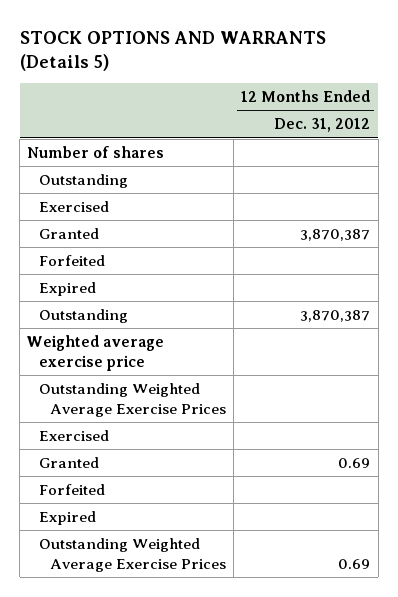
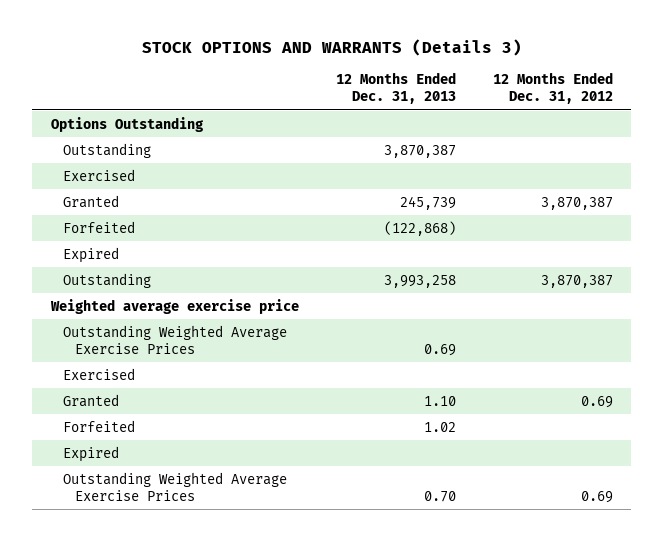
[19,30,326,71] STOCK OPTIONS AND WARRANTS (Details 5) -> [141,39,522,57] STOCK OPTIONS AND WARRANTS (Details 3)
none -> [335,72,456,105] 12 Months Ended Dec. 31, 2013
[27,145,165,158] Number of shares -> [50,116,204,132] Options Outstanding

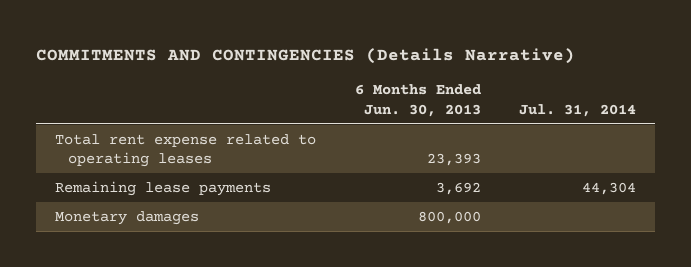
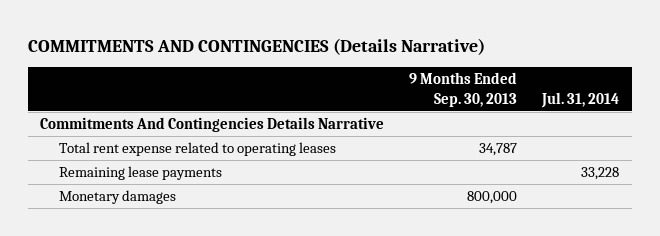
[354,84,481,117] 6 Months Ended Jun. 30, 2013 -> none
none -> [409,72,518,107] 9 Months Ended Sep. 30, 2013
none -> [40,117,385,133] Commitments And Contingencies Details Narrative
[581,181,636,195] 44,304 -> [581,167,620,181] 33,228

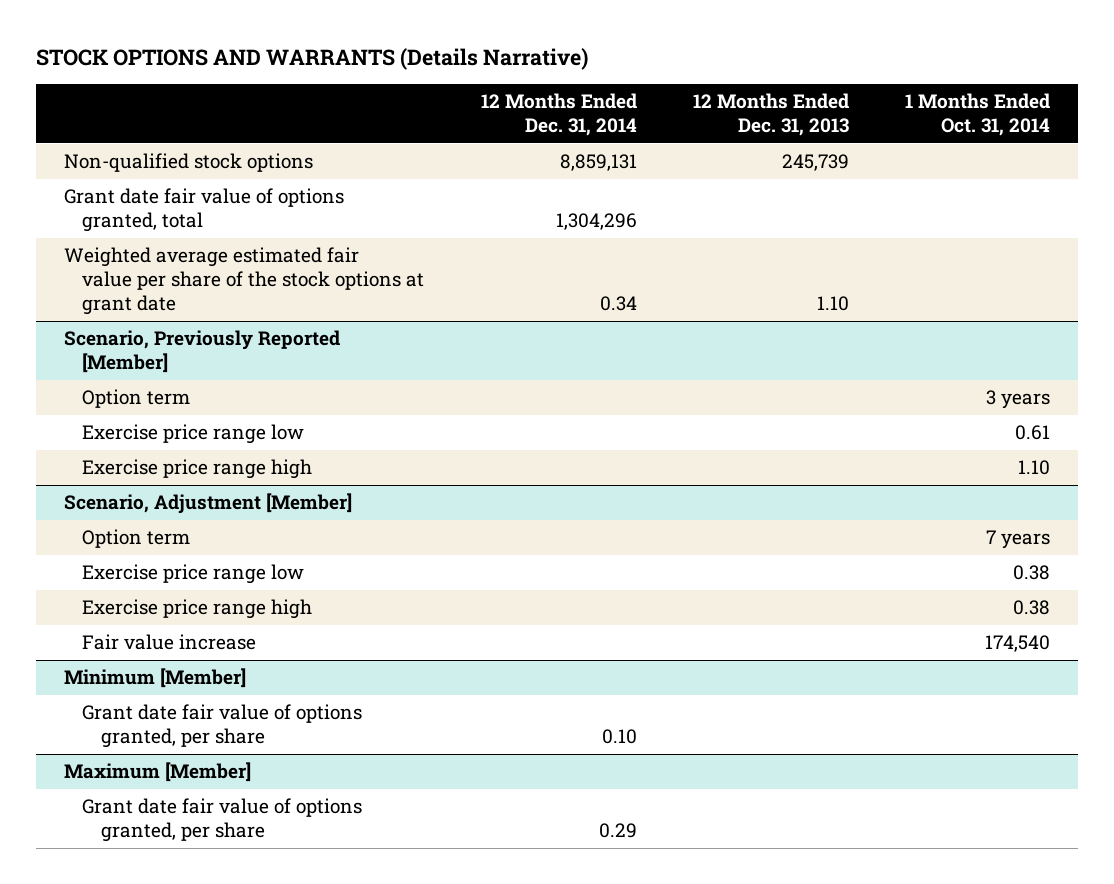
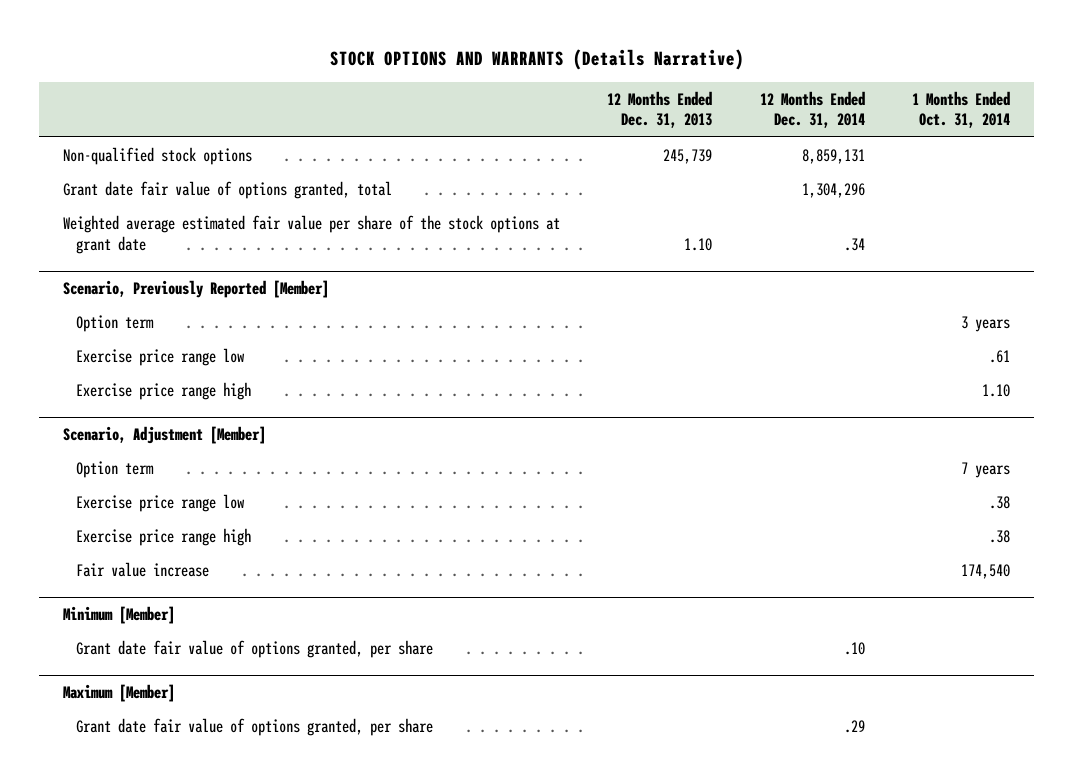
[599,296,637,312] 0.34 -> [843,237,865,251] .34
[1014,425,1050,441] 0.61 -> [989,349,1011,363] .61
[1012,565,1050,581] 0.38 -> [989,495,1011,509] .38
[1012,600,1050,616] 0.38 -> [989,529,1011,543] .38
[601,729,637,745] 0.10 -> [843,641,865,655] .10
[598,823,637,839] 0.29 -> [843,719,865,733] .29

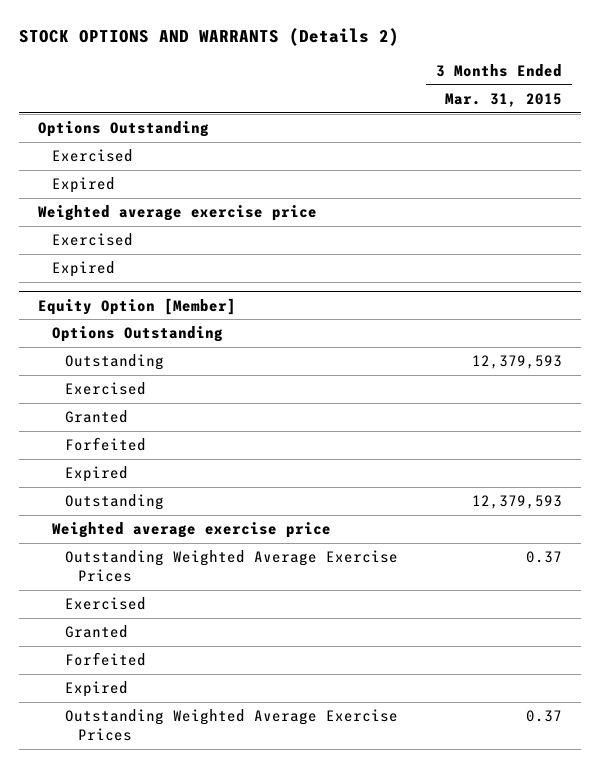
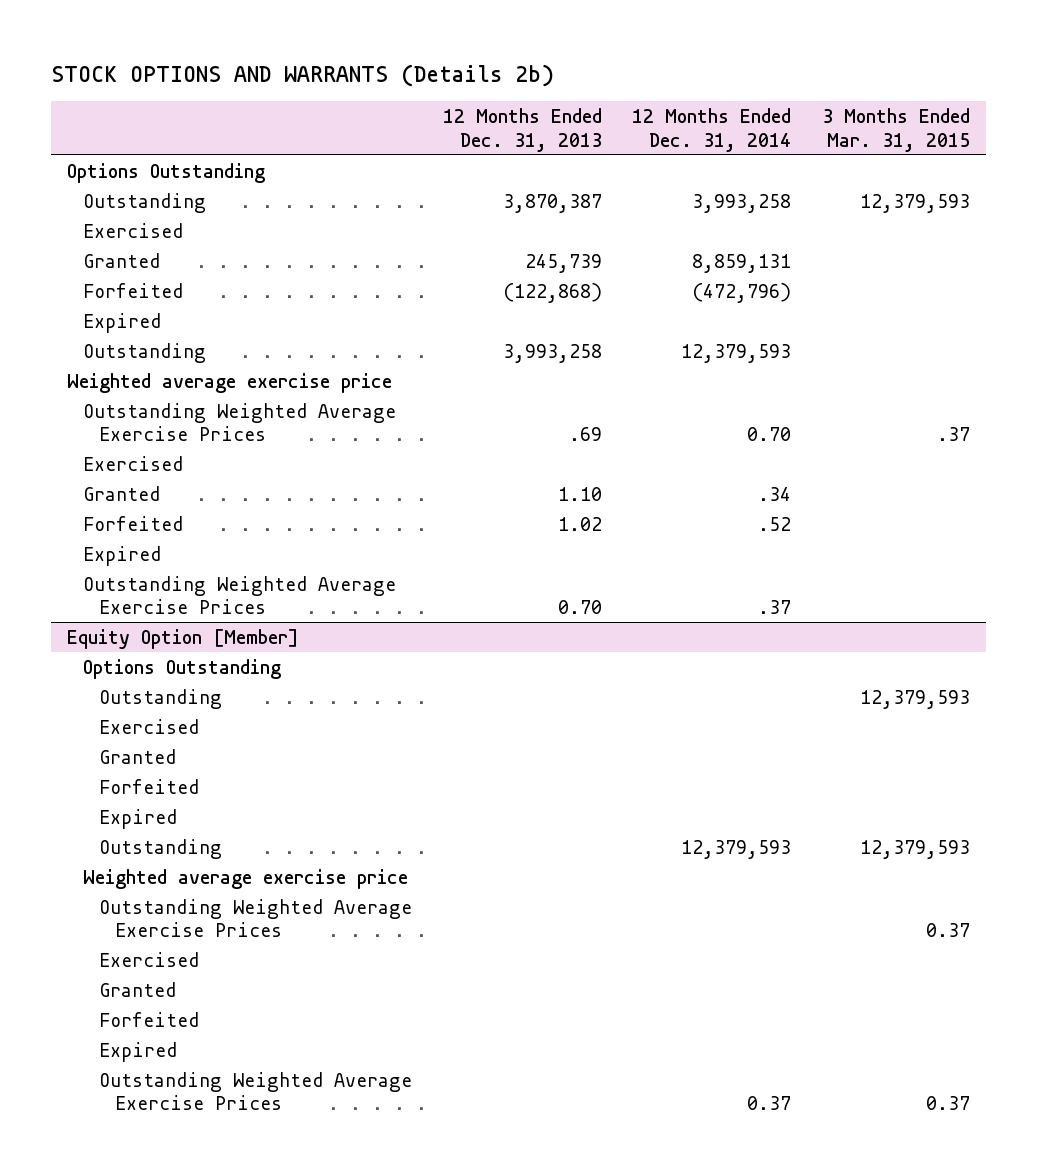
[19,28,400,47] STOCK OPTIONS AND WARRANTS (Details 2) -> [51,63,555,87] STOCK OPTIONS AND WARRANTS (Details 2b)
none -> [442,108,602,152] 12 Months Ended Dec. 31, 2013
none -> [632,108,792,152] 12 Months Ended Dec. 31, 2014
none -> [82,192,206,213] Outstanding
none -> [82,252,160,268] Granted
none -> [82,282,183,298] Forfeited
none -> [82,342,206,363] Outstanding
none -> [82,402,396,442] Outstanding Weighted Average Exercise Prices
none -> [82,485,160,501] Granted
none -> [82,515,183,531] Forfeited
none -> [82,575,396,615] Outstanding Weighted Average Exercise Prices

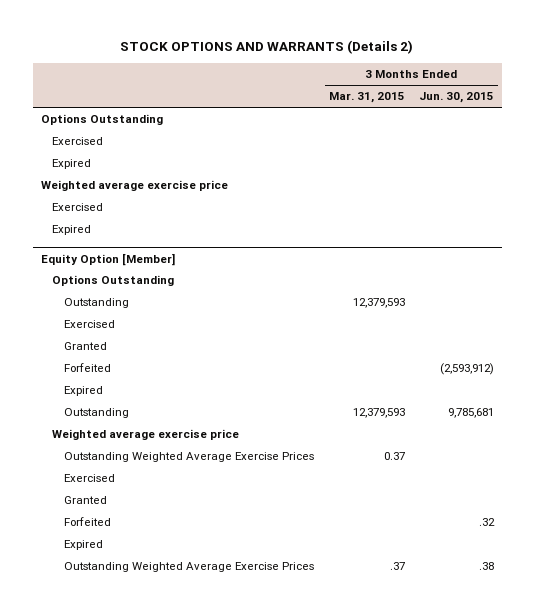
[51,63,555,87] STOCK OPTIONS AND WARRANTS (Details 2b) -> [120,40,414,55] STOCK OPTIONS AND WARRANTS (Details 2)
[442,108,602,152] 12 Months Ended Dec. 31, 2013 -> none
[632,108,792,152] 12 Months Ended Dec. 31, 2014 -> none
none -> [419,92,495,104] Jun. 30, 2015
[82,192,206,213] Outstanding -> none
[82,252,160,268] Granted -> none
[82,282,183,298] Forfeited -> none
[82,342,206,363] Outstanding -> none
[82,402,396,442] Outstanding Weighted Average Exercise Prices -> none
[82,485,160,501] Granted -> none
[82,515,183,531] Forfeited -> none
[82,575,396,615] Outstanding Weighted Average Exercise Prices -> none
[926,1096,971,1111] 0.37 -> [389,562,405,571] .37

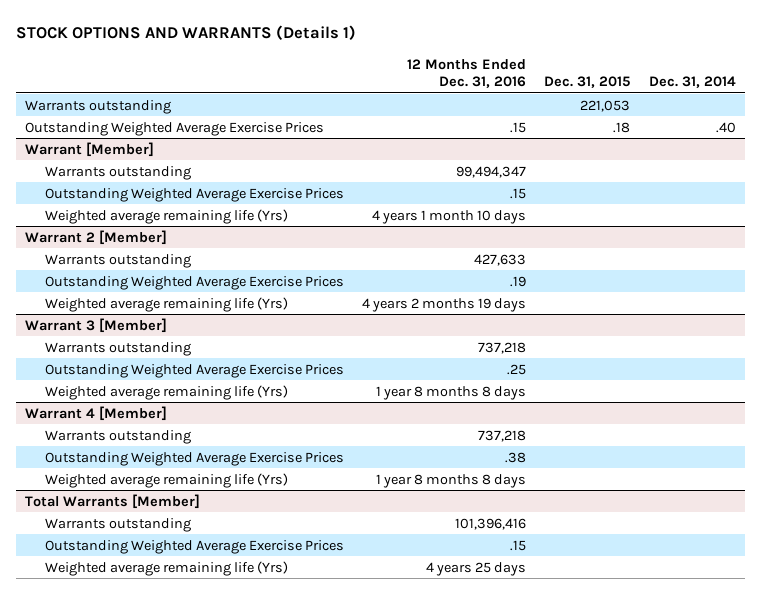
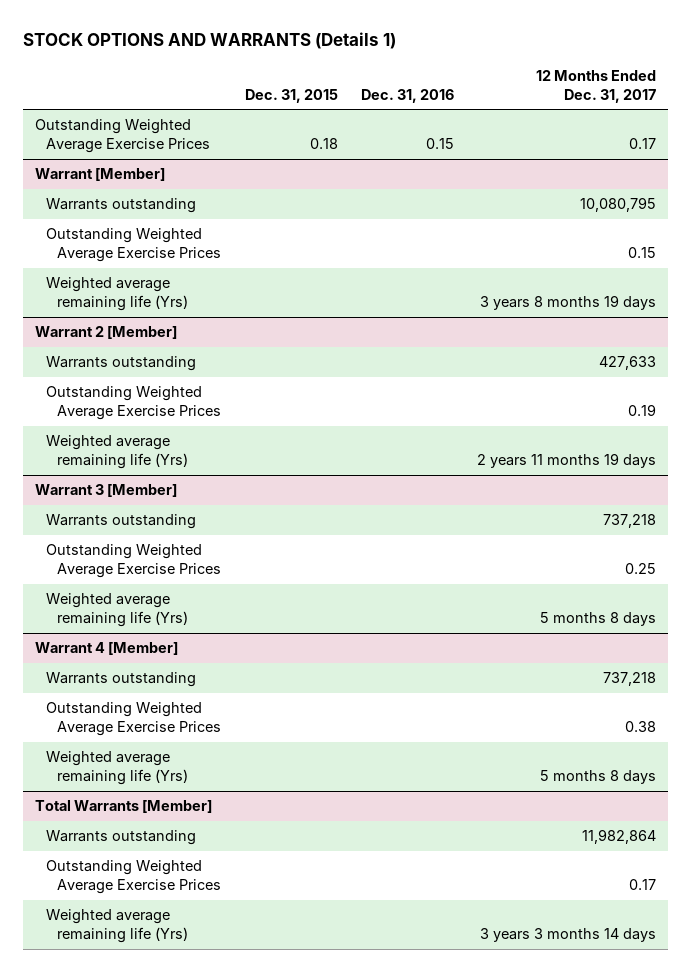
[407,58,527,88] 12 Months Ended Dec. 31, 2016 -> none
[648,75,736,88] Dec. 31, 2014 -> none
none -> [360,88,454,103] Dec. 31, 2016
none -> [535,69,656,103] 12 Months Ended Dec. 31, 2017
[25,99,172,114] Warrants outstanding -> none
[613,121,631,133] .18 -> [309,138,338,150] 0.18

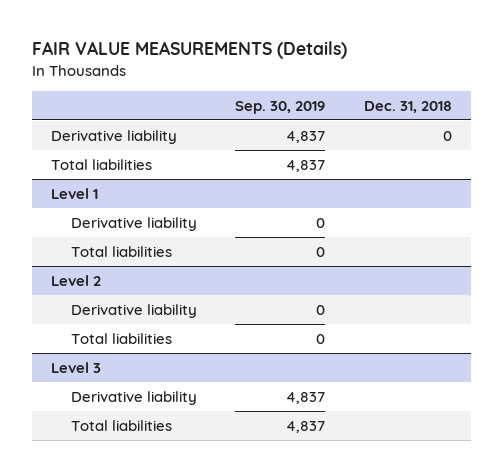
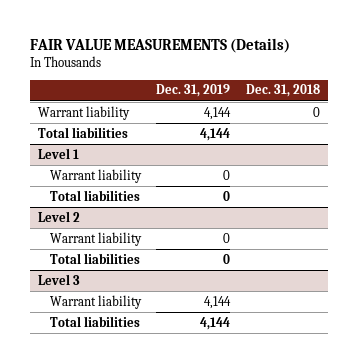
[235,100,326,114] Sep. 30, 2019 -> none
none -> [156,84,231,98] Dec. 31, 2019
[51,129,178,144] Derivative liability -> [37,105,130,120] Warrant liability
[70,216,197,231] Derivative liability -> [49,168,142,183] Warrant liability
[70,303,197,318] Derivative liability -> [49,231,142,246] Warrant liability
[70,390,197,405] Derivative liability -> [49,294,142,309] Warrant liability

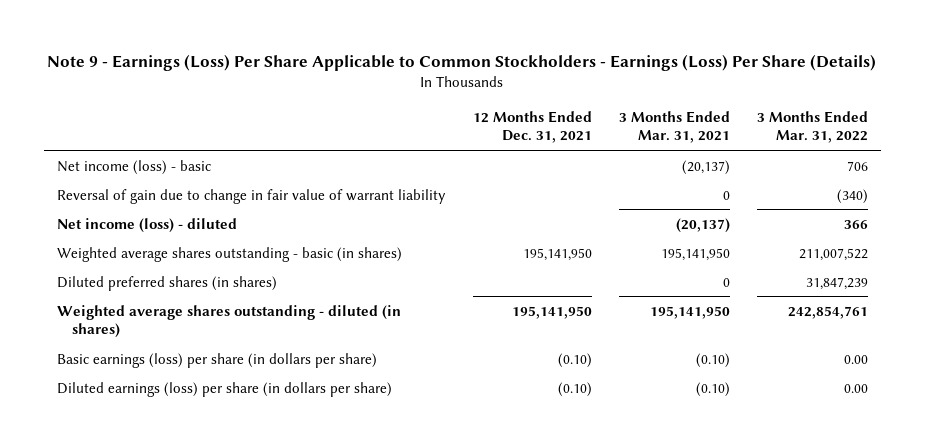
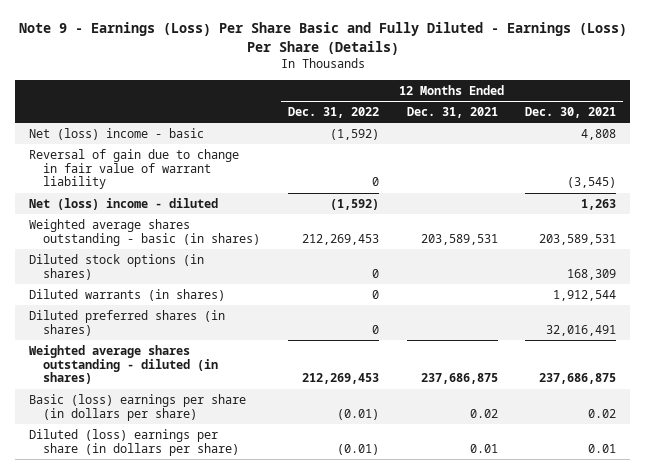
[47,53,877,71] Note 9 - Earnings (Loss) Per Share Applicable to Common Stockholders - Earnings (Loss) Per Share (Details) -> [18,22,627,55] Note 9 - Earnings (Loss) Per Share Basic and Fully Diluted - Earnings (Loss) Per Share (Details)
[618,110,730,144] 3 Months Ended Mar. 31, 2021 -> none
[756,110,868,144] 3 Months Ended Mar. 31, 2022 -> none
none -> [288,107,380,119] Dec. 31, 2022
none -> [525,107,617,119] Dec. 30, 2021
[57,159,212,175] Net income (loss) - basic -> [28,127,204,140] Net (loss) income - basic
[57,217,238,233] Net income (loss) - diluted -> [28,197,218,210] Net (loss) income - diluted
[522,247,592,261] 195,141,950 -> [420,233,498,245] 203,589,531
none -> [28,253,204,280] Diluted stock options (in shares)
none -> [28,288,225,301] Diluted warrants (in shares)
[511,305,592,319] 195,141,950 -> [420,373,498,385] 237,686,875
[57,352,378,368] Basic earnings (loss) per share (in dollars per share) -> [28,393,246,421] Basic (loss) earnings per share (in dollars per share)
[557,352,592,368] (0.10) -> [469,408,498,418] 0.02
[57,381,393,397] Diluted earnings (loss) per share (in dollars per share) -> [28,428,240,456] Diluted (loss) earnings per share (in dollars per share)
[557,381,592,397] (0.10) -> [469,443,498,453] 0.01

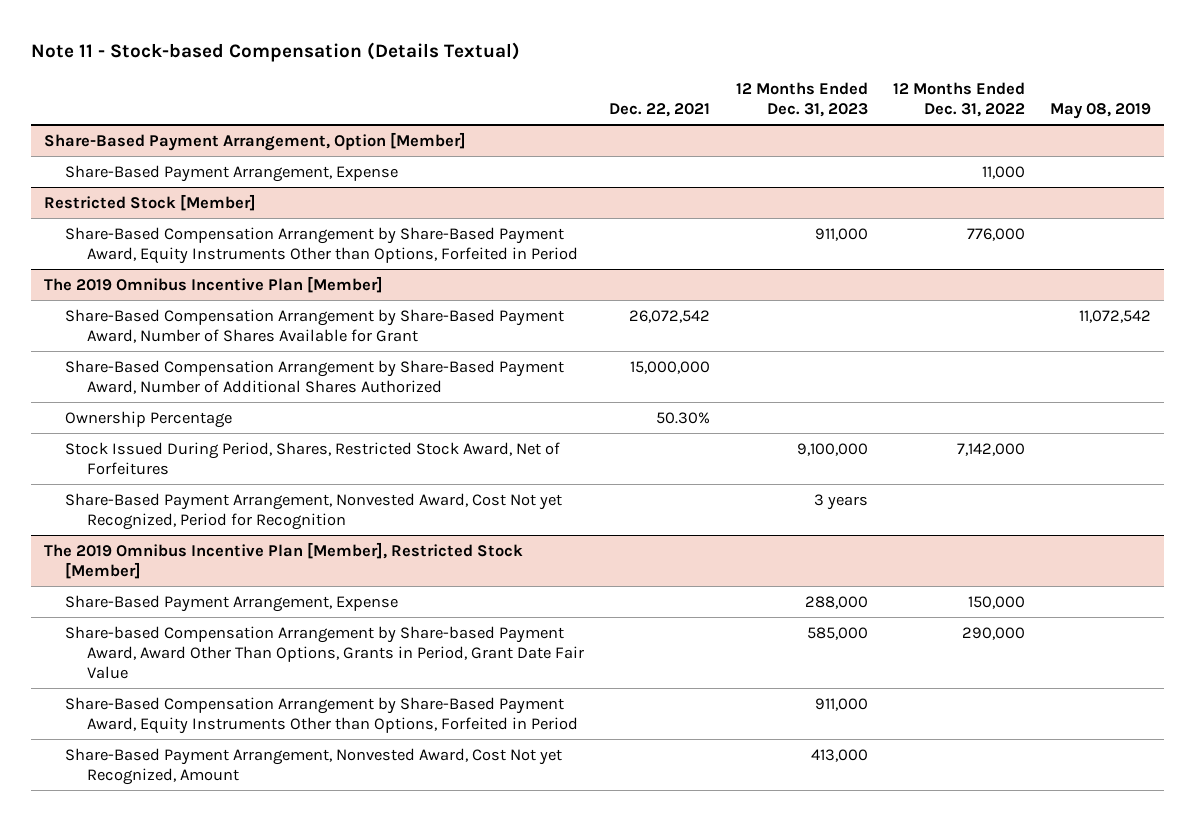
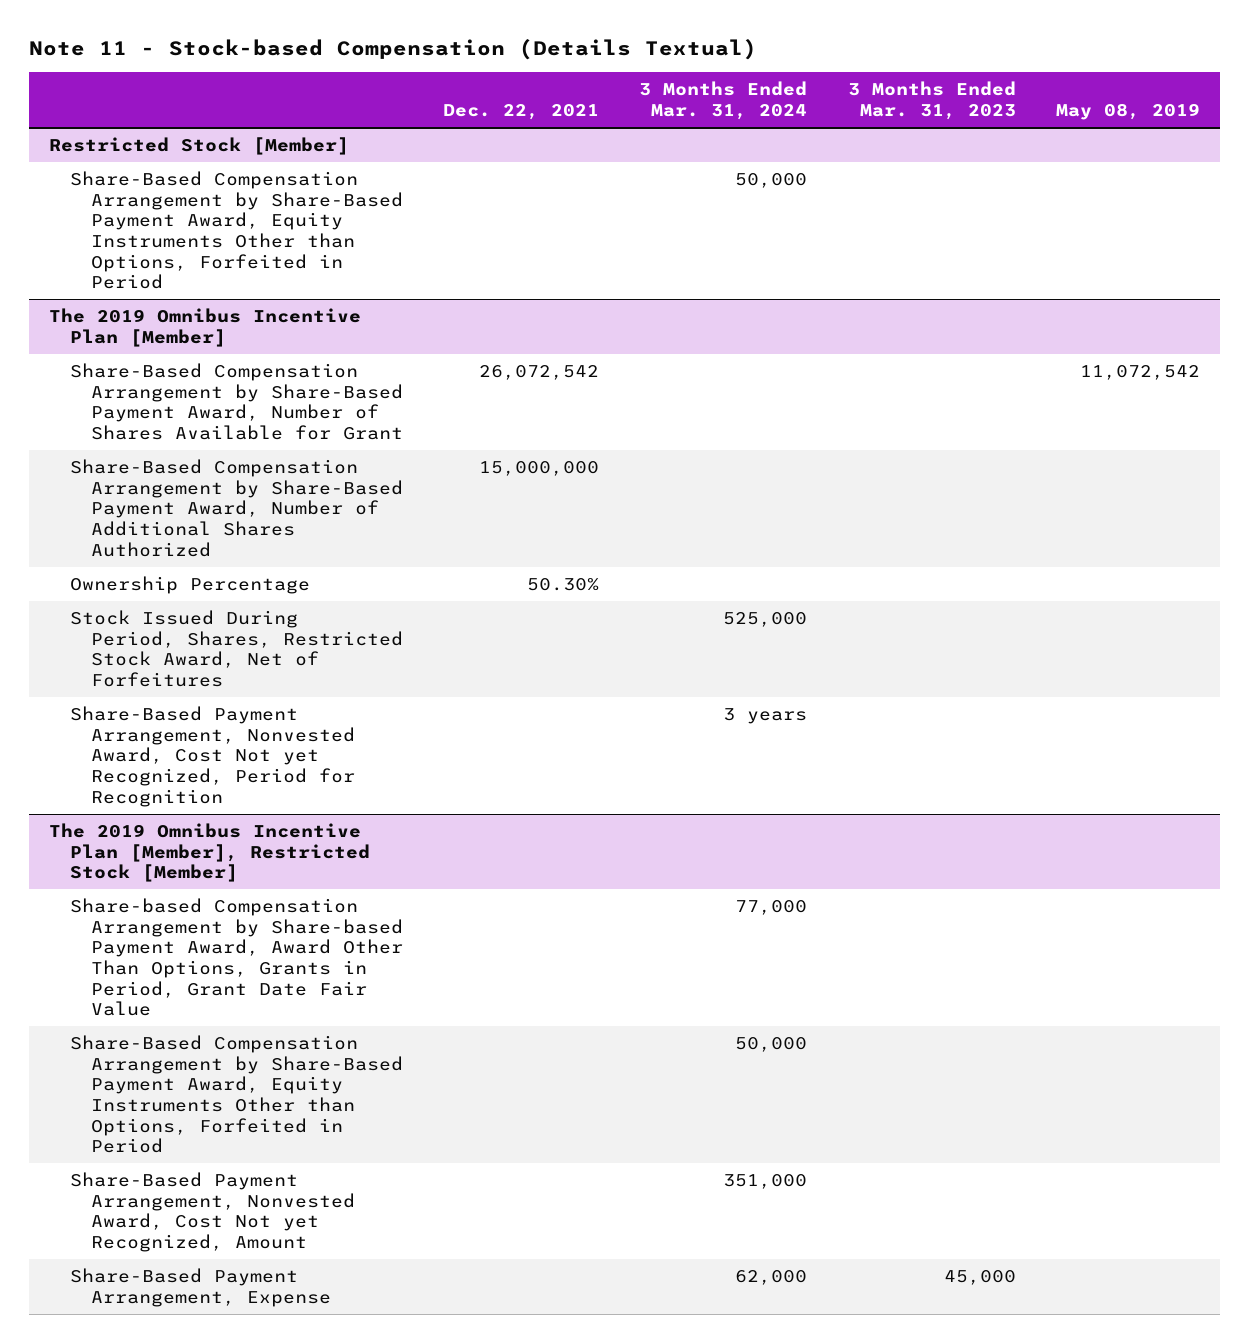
[735,81,868,118] 12 Months Ended Dec. 31, 2023 -> none
[893,81,1026,118] 12 Months Ended Dec. 31, 2022 -> none
none -> [639,81,808,120] 3 Months Ended Mar. 31, 2024
none -> [847,81,1016,120] 3 Months Ended Mar. 31, 2023
[44,131,467,151] Share-Based Payment Arrangement, Option [Member] -> none
[65,164,399,182] Share-Based Payment Arrangement, Expense -> none
[65,594,399,612] Share-Based Payment Arrangement, Expense -> [69,1268,331,1307] Share-Based Payment Arrangement, Expense

